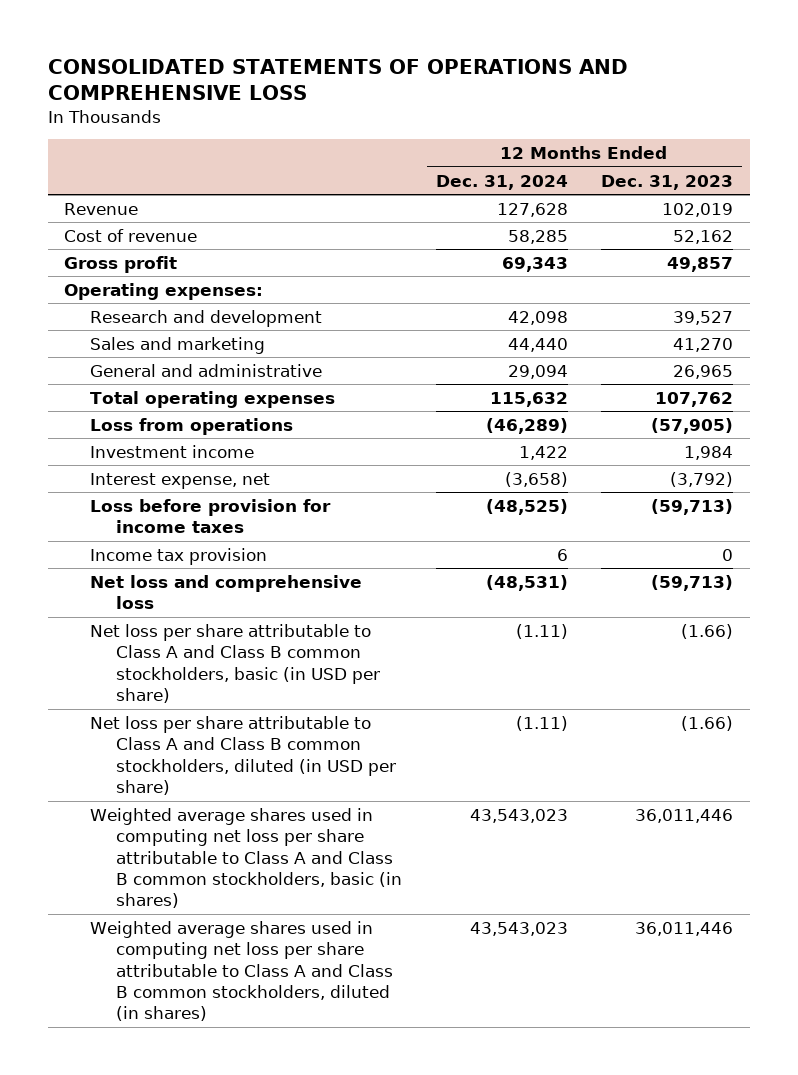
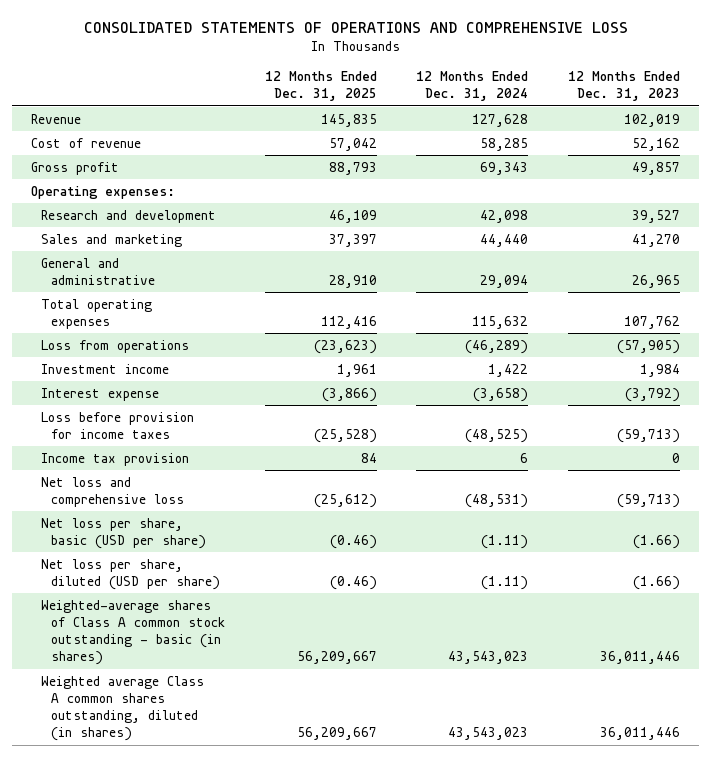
none -> [264,71,377,102] 12 Months Ended Dec. 31, 2025
[90,472,271,489] Interest expense, net -> [41,387,160,401] Interest expense
[90,623,381,703] Net loss per share attributable to Class A and Class B common stockholders, basic (in USD per share) -> [41,517,207,549] Net loss per share, basic (USD per share)
[90,715,397,795] Net loss per share attributable to Class A and Class B common stockholders, diluted (in USD per share) -> [41,558,221,590] Net loss per share, diluted (USD per share)
[90,807,403,909] Weighted average shares used in computing net loss per share attributable to Class A and Class B common stockholders, basic (in shares) -> [41,599,226,666] Weighted-average shares of Class A common stock outstanding - basic (in shares)
[90,920,394,1022] Weighted average shares used in computing net loss per share attributable to Class A and Class B common stockholders, diluted (in shares) -> [41,675,205,742] Weighted average Class A common shares outstanding, diluted (in shares)

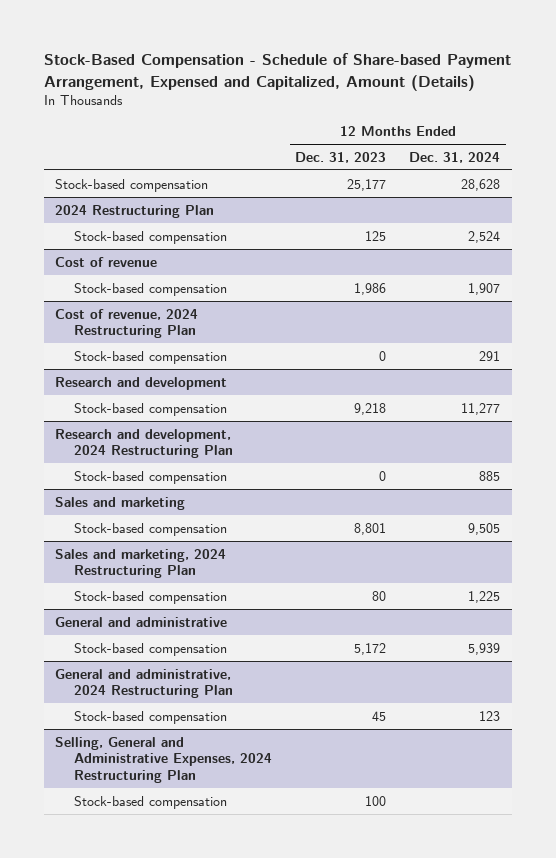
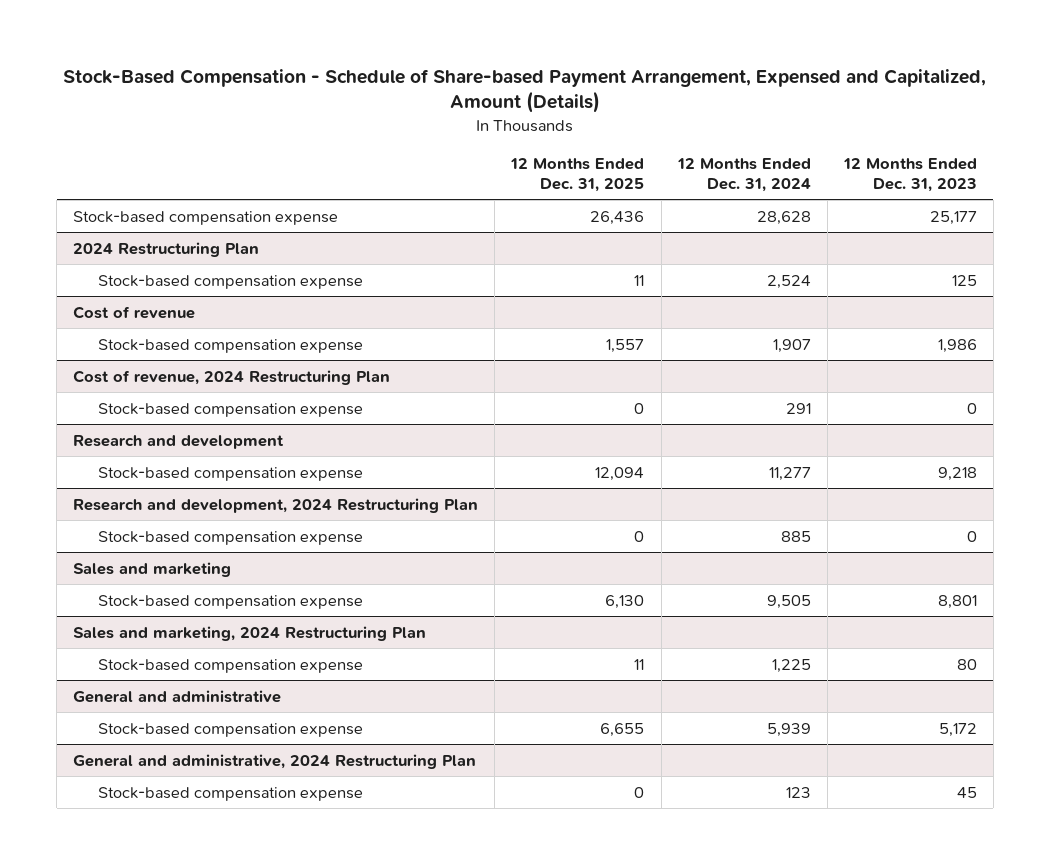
none -> [510,158,645,192] 12 Months Ended Dec. 31, 2025
[55,178,209,192] Stock-based compensation -> [73,210,339,225] Stock-based compensation expense
[74,230,228,244] Stock-based compensation -> [98,274,364,289] Stock-based compensation expense
[74,282,228,296] Stock-based compensation -> [98,338,364,353] Stock-based compensation expense
[74,350,228,364] Stock-based compensation -> [98,402,364,417] Stock-based compensation expense
[74,402,228,416] Stock-based compensation -> [98,466,364,481] Stock-based compensation expense
[74,470,228,484] Stock-based compensation -> [98,530,364,545] Stock-based compensation expense
[74,522,228,536] Stock-based compensation -> [98,594,364,609] Stock-based compensation expense
[74,590,228,604] Stock-based compensation -> [98,658,364,673] Stock-based compensation expense
[74,642,228,656] Stock-based compensation -> [98,722,364,737] Stock-based compensation expense
[55,736,273,783] Selling, General and Administrative Expenses, 2024 Restructuring Plan -> none
[74,795,228,809] Stock-based compensation -> none
[74,710,228,724] Stock-based compensation -> [98,786,364,801] Stock-based compensation expense

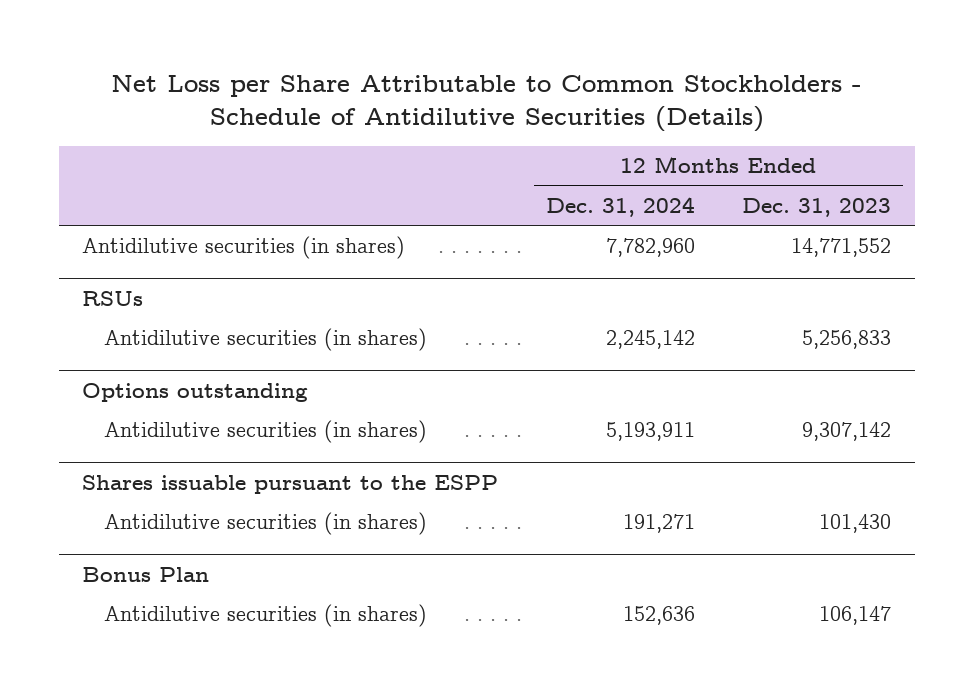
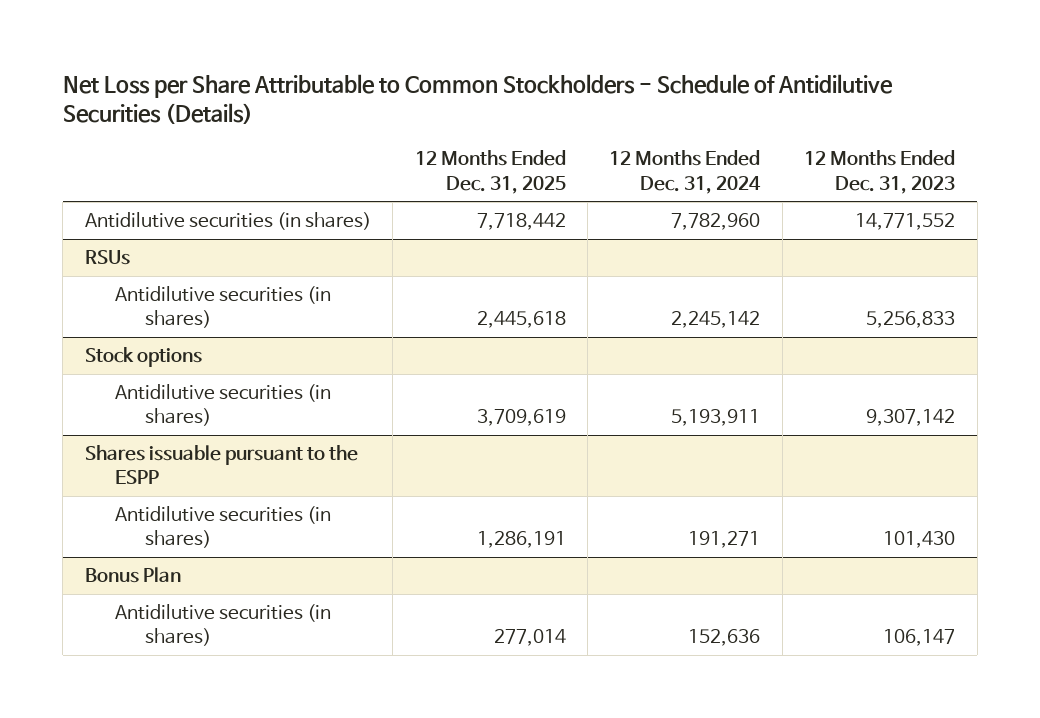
none -> [414,150,566,194] 12 Months Ended Dec. 31, 2025
[82,382,309,402] Options outstanding -> [84,347,202,368] Stock options

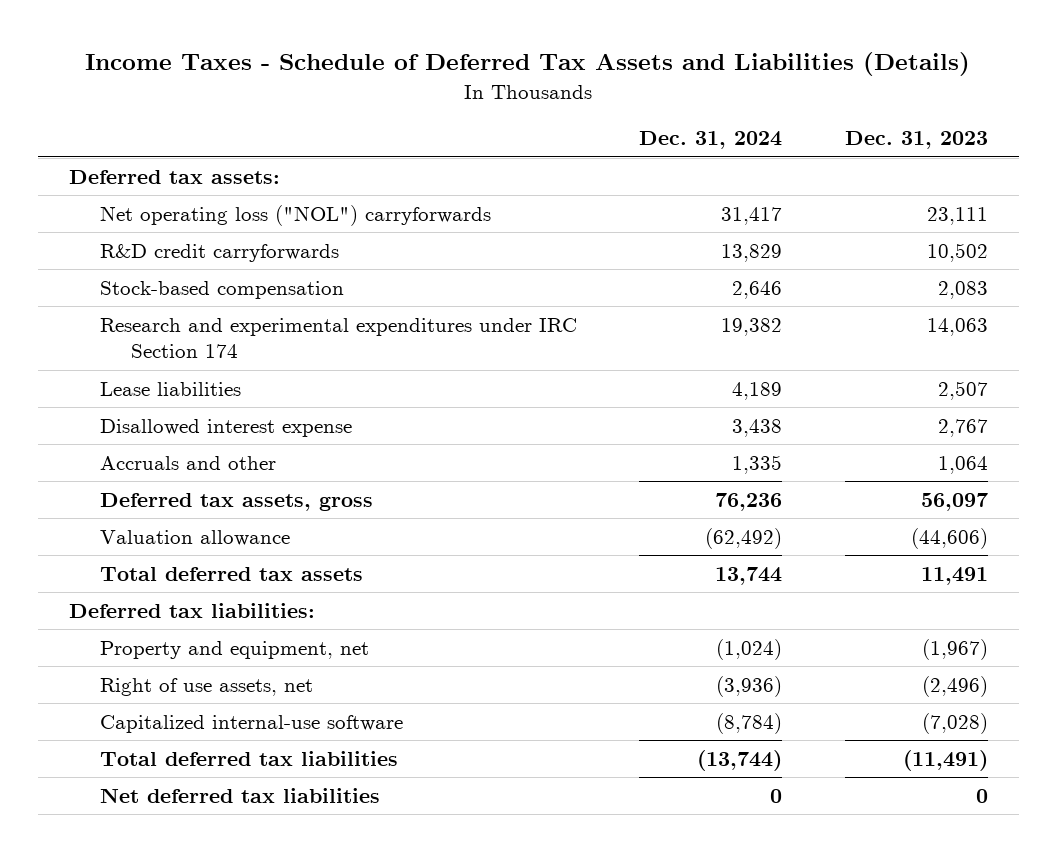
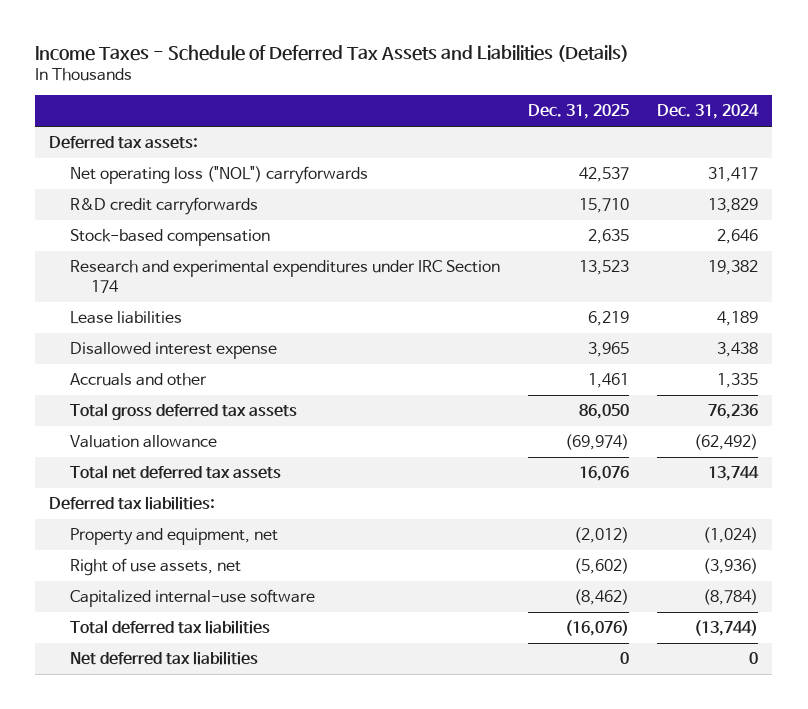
[845,131,989,150] Dec. 31, 2023 -> none
none -> [528,104,630,120] Dec. 31, 2025
[99,492,373,511] Deferred tax assets, gross -> [70,403,298,421] Total gross deferred tax assets
[99,566,363,581] Total deferred tax assets -> [70,465,282,480] Total net deferred tax assets

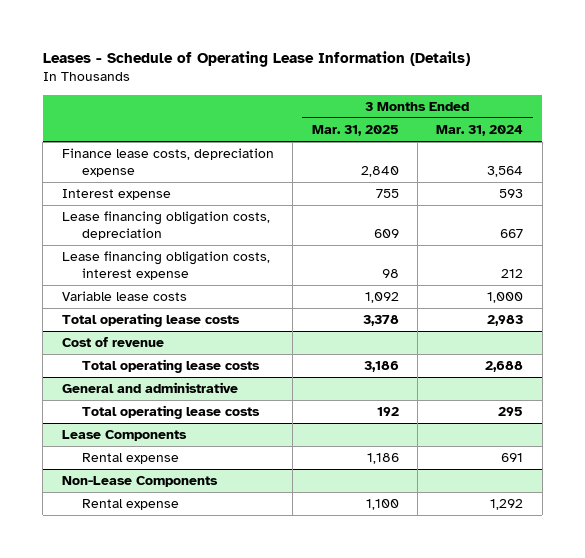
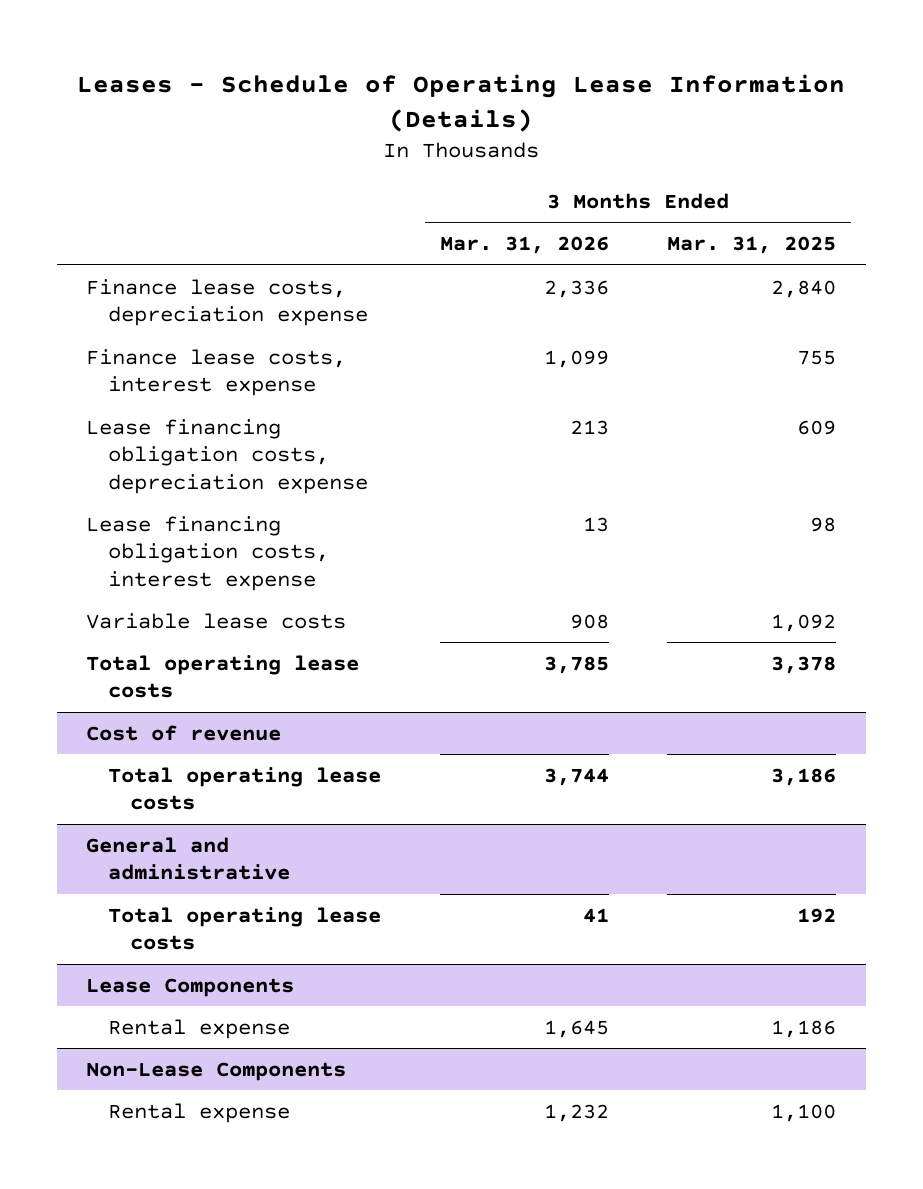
[436,125,524,137] Mar. 31, 2024 -> none
none -> [439,236,609,255] Mar. 31, 2026
[61,189,171,201] Interest expense -> [86,348,347,397] Finance lease costs, interest expense
[61,211,270,240] Lease financing obligation costs, depreciation -> [86,418,369,494] Lease financing obligation costs, depreciation expense

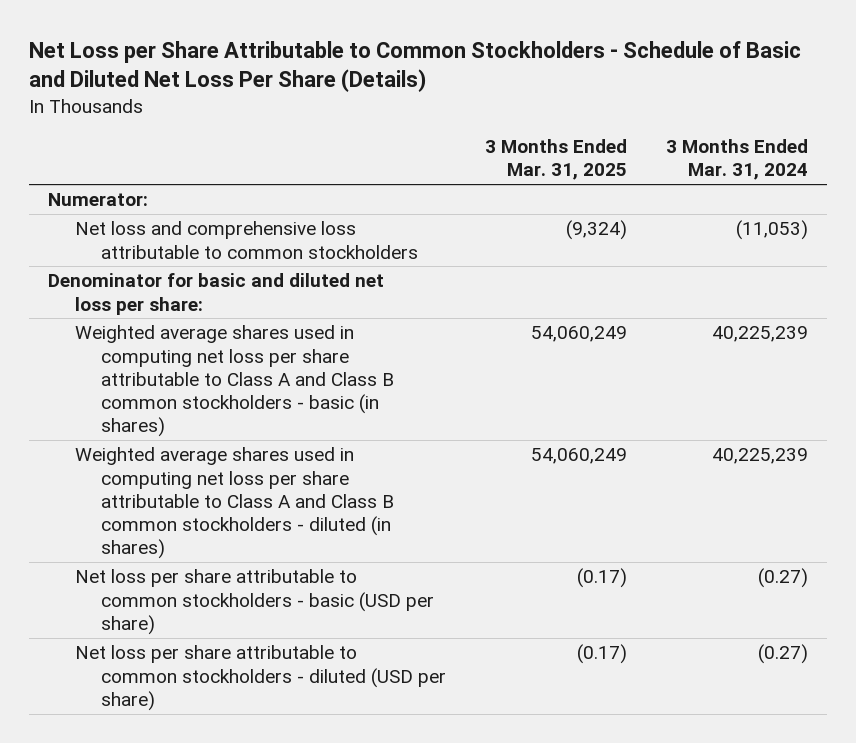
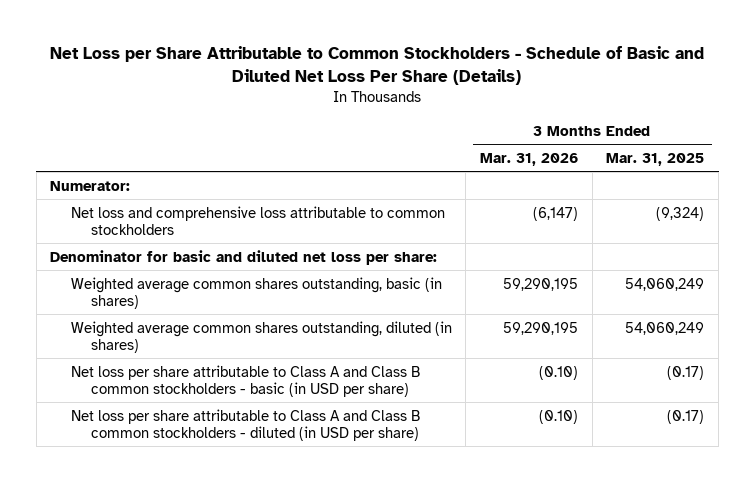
[665,139,808,181] 3 Months Ended Mar. 31, 2024 -> none
none -> [480,152,579,166] Mar. 31, 2026
[74,325,395,438] Weighted average shares used in computing net loss per share attributable to Class A and Class B common stockholders - basic (in shares) -> [70,276,442,309] Weighted average common shares outstanding, basic (in shares)
[74,447,395,560] Weighted average shares used in computing net loss per share attributable to Class A and Class B common stockholders - diluted (in shares) -> [70,320,452,353] Weighted average common shares outstanding, diluted (in shares)
[74,569,435,635] Net loss per share attributable to common stockholders - basic (USD per share) -> [70,364,420,397] Net loss per share attributable to Class A and Class B common stockholders - basic (in USD per share)
[74,645,447,711] Net loss per share attributable to common stockholders - diluted (USD per share) -> [70,408,420,441] Net loss per share attributable to Class A and Class B common stockholders - diluted (in USD per share)

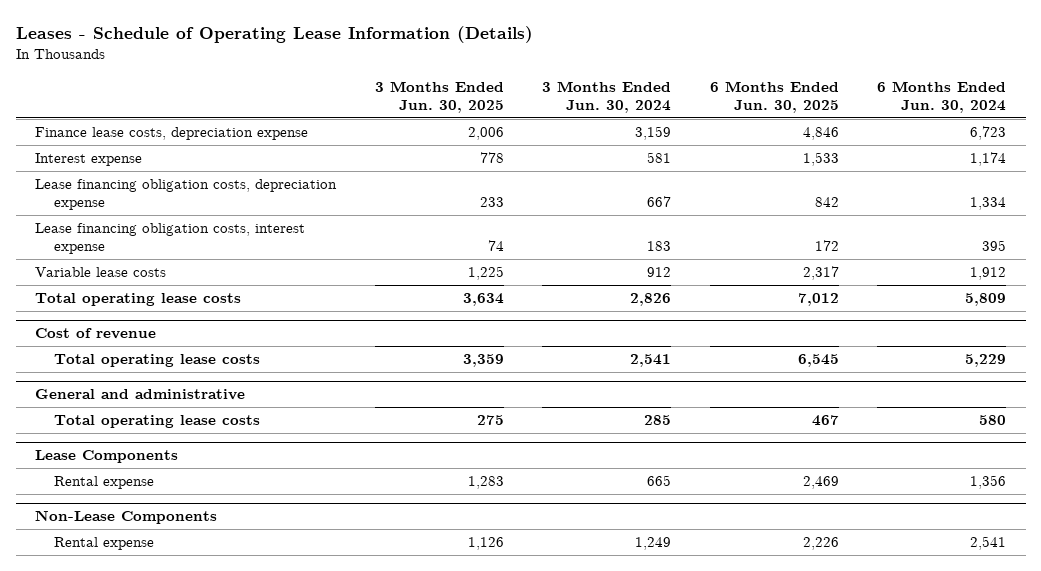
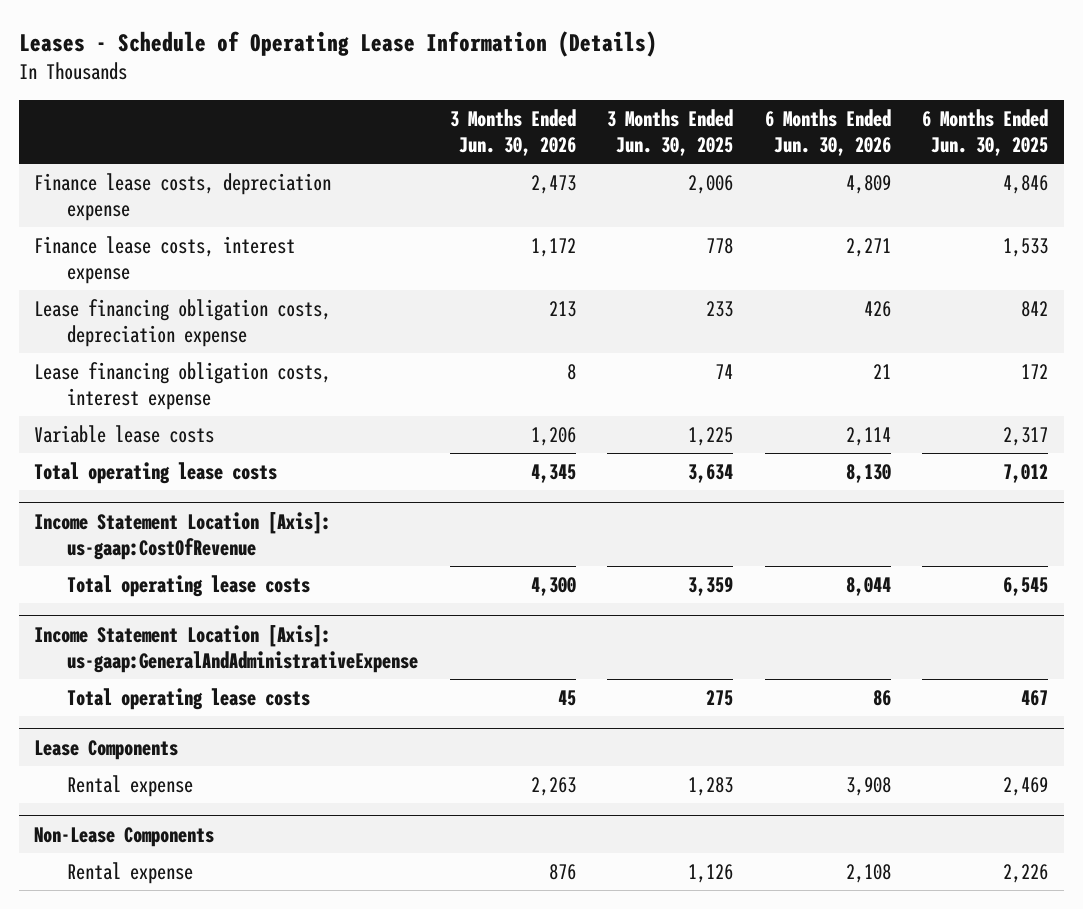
[542,80,672,113] 3 Months Ended Jun. 30, 2024 -> none
[877,80,1007,113] 6 Months Ended Jun. 30, 2024 -> none
none -> [449,109,576,156] 3 Months Ended Jun. 30, 2026
none -> [764,109,891,156] 6 Months Ended Jun. 30, 2026
[34,153,142,167] Interest expense -> [34,236,296,284] Finance lease costs, interest expense
[34,328,156,340] Cost of revenue -> none
none -> [34,511,332,560] Income Statement Location [Axis]: us-gaap:CostOfRevenue
[34,389,245,401] General and administrative -> none
none -> [34,624,419,673] Income Statement Location [Axis]: us-gaap:GeneralAndAdministrativeExpense

